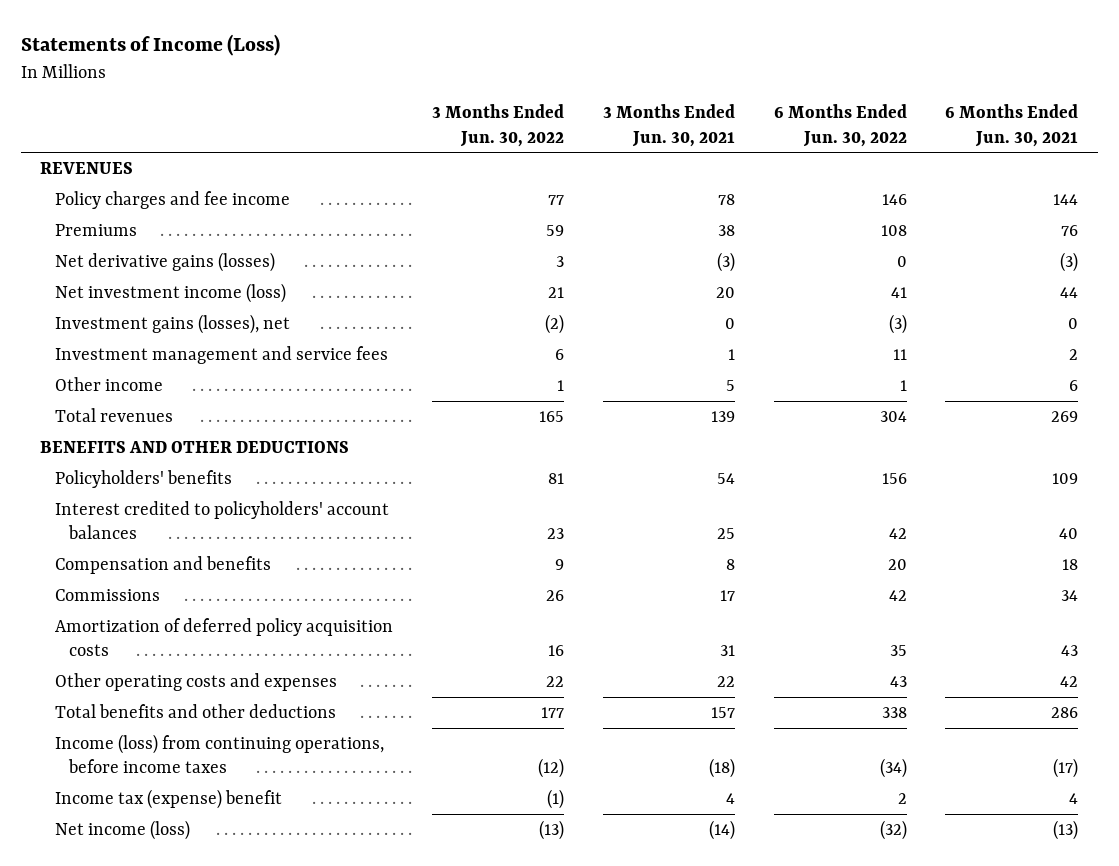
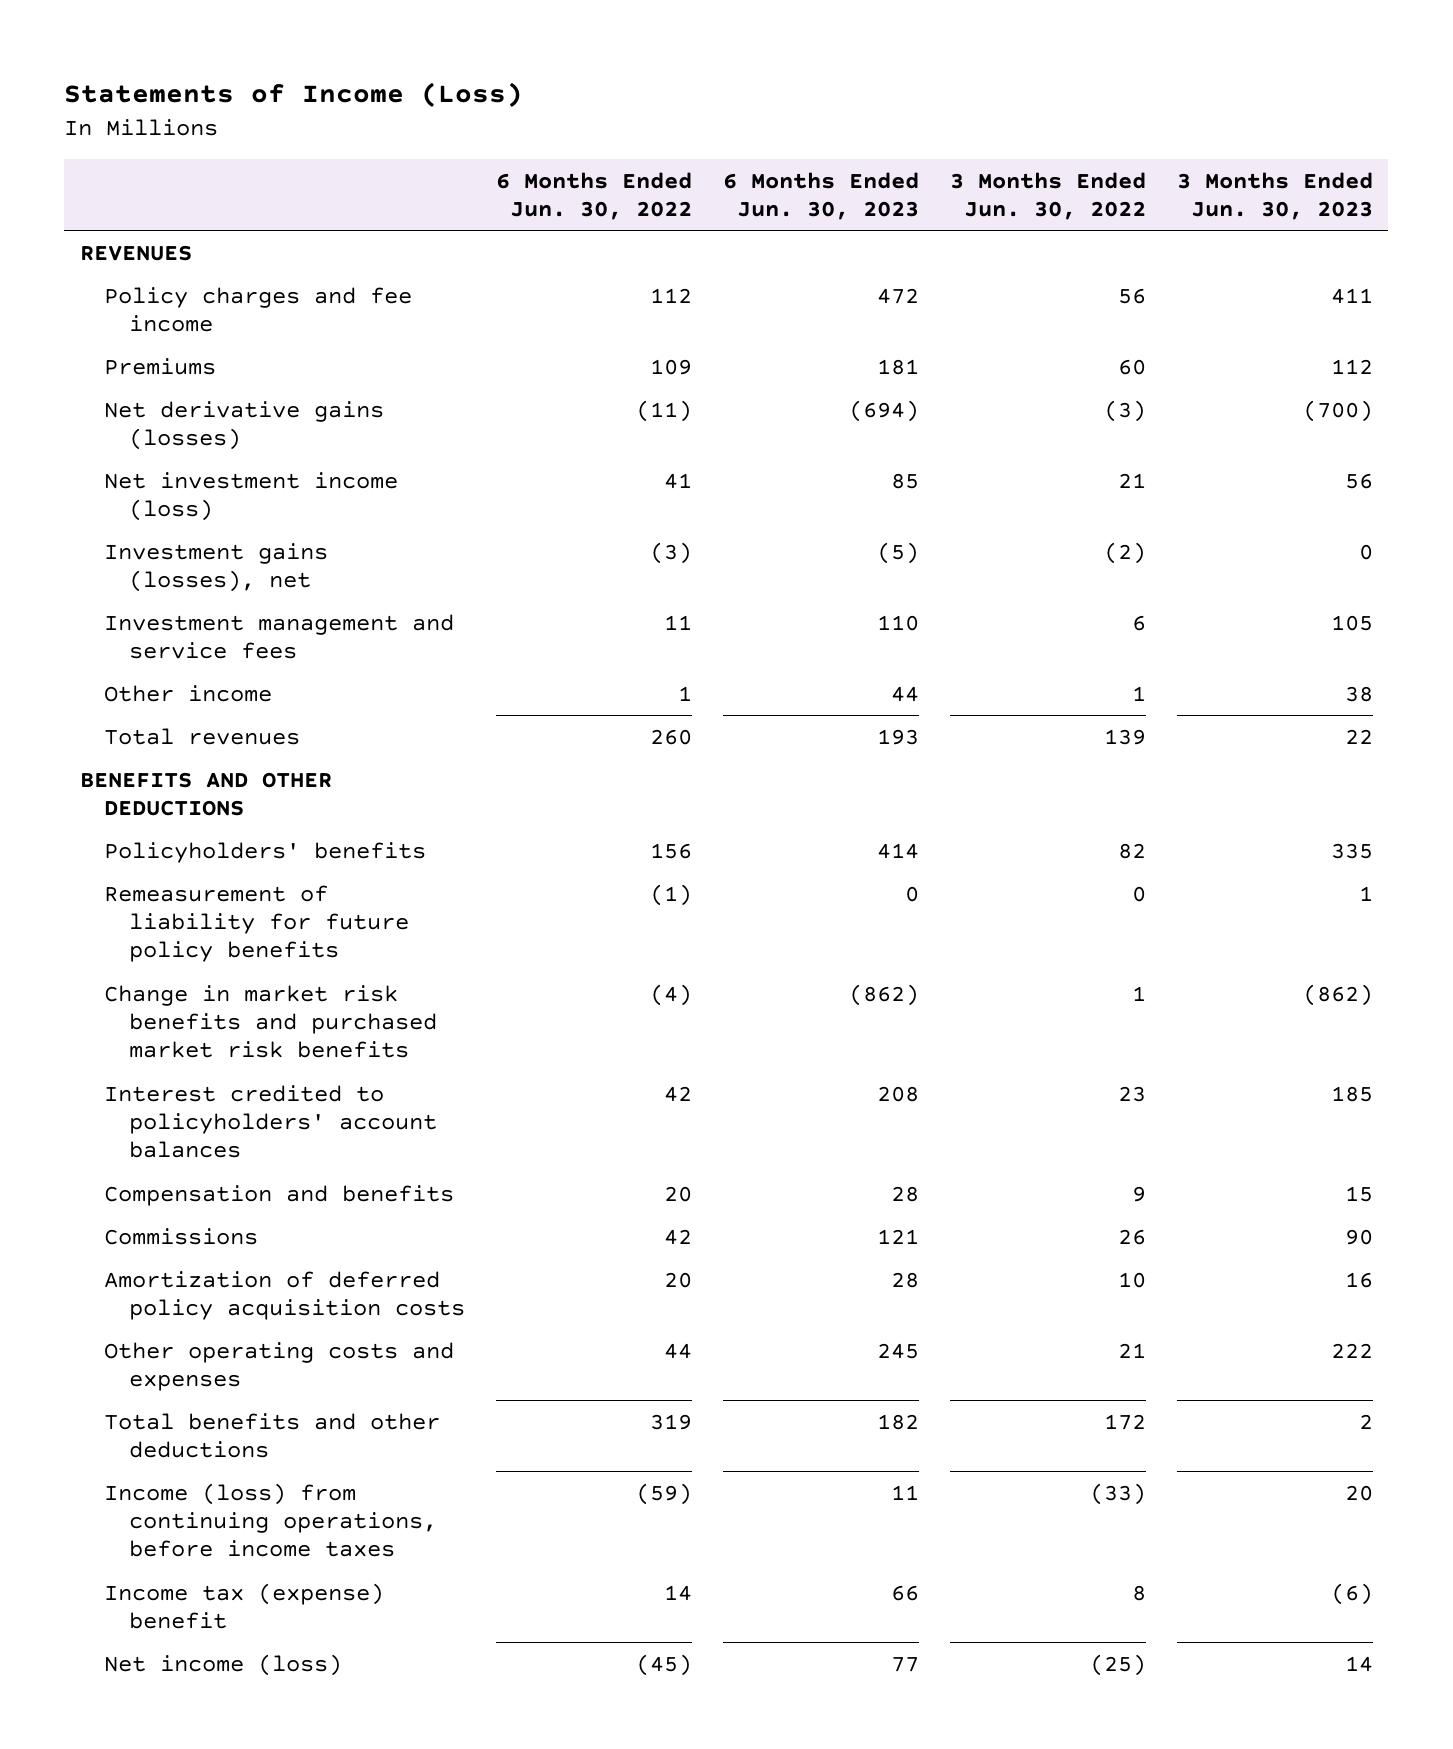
[602,104,735,147] 3 Months Ended Jun. 30, 2021 -> none
[945,104,1079,147] 6 Months Ended Jun. 30, 2021 -> none
none -> [722,171,919,220] 6 Months Ended Jun. 30, 2023
none -> [1176,171,1373,220] 3 Months Ended Jun. 30, 2023
[547,194,564,205] 77 -> [1117,287,1146,304] 56
[881,193,907,205] 146 -> [649,287,692,303] 112
[545,224,564,236] 59 -> [1117,358,1146,375] 60
[880,224,907,236] 108 -> [649,358,692,375] 109
[555,255,564,267] 3 -> [1103,399,1146,422] (3)
[896,255,907,267] 0 -> [635,399,692,422] (11)
[538,410,564,422] 165 -> [1103,728,1146,745] 139
[879,410,907,422] 304 -> [649,728,692,745] 260
[547,472,564,484] 81 -> [1117,842,1146,859] 82
none -> [104,884,409,963] Remeasurement of liability for future policy benefits
none -> [104,984,437,1059] Change in market risk benefits and purchased market risk benefits
[547,645,564,657] 16 -> [1117,1271,1146,1288] 10
[889,645,907,657] 35 -> [663,1271,692,1288] 20
[545,675,564,687] 22 -> [1117,1342,1146,1358] 21
[889,675,907,687] 43 -> [663,1342,692,1359] 44
[540,706,564,718] 177 -> [1103,1413,1146,1430] 172
[881,706,907,718] 338 -> [649,1413,692,1430] 319
[537,758,564,779] (12) -> [1089,1482,1146,1505] (33)
[879,758,907,779] (34) -> [635,1482,692,1505] (59)
[546,788,564,809] (1) -> [1131,1584,1146,1601] 8
[897,792,907,804] 2 -> [663,1584,692,1601] 14
[538,819,564,840] (13) -> [1089,1653,1146,1676] (25)
[879,819,907,840] (32) -> [635,1653,692,1676] (45)

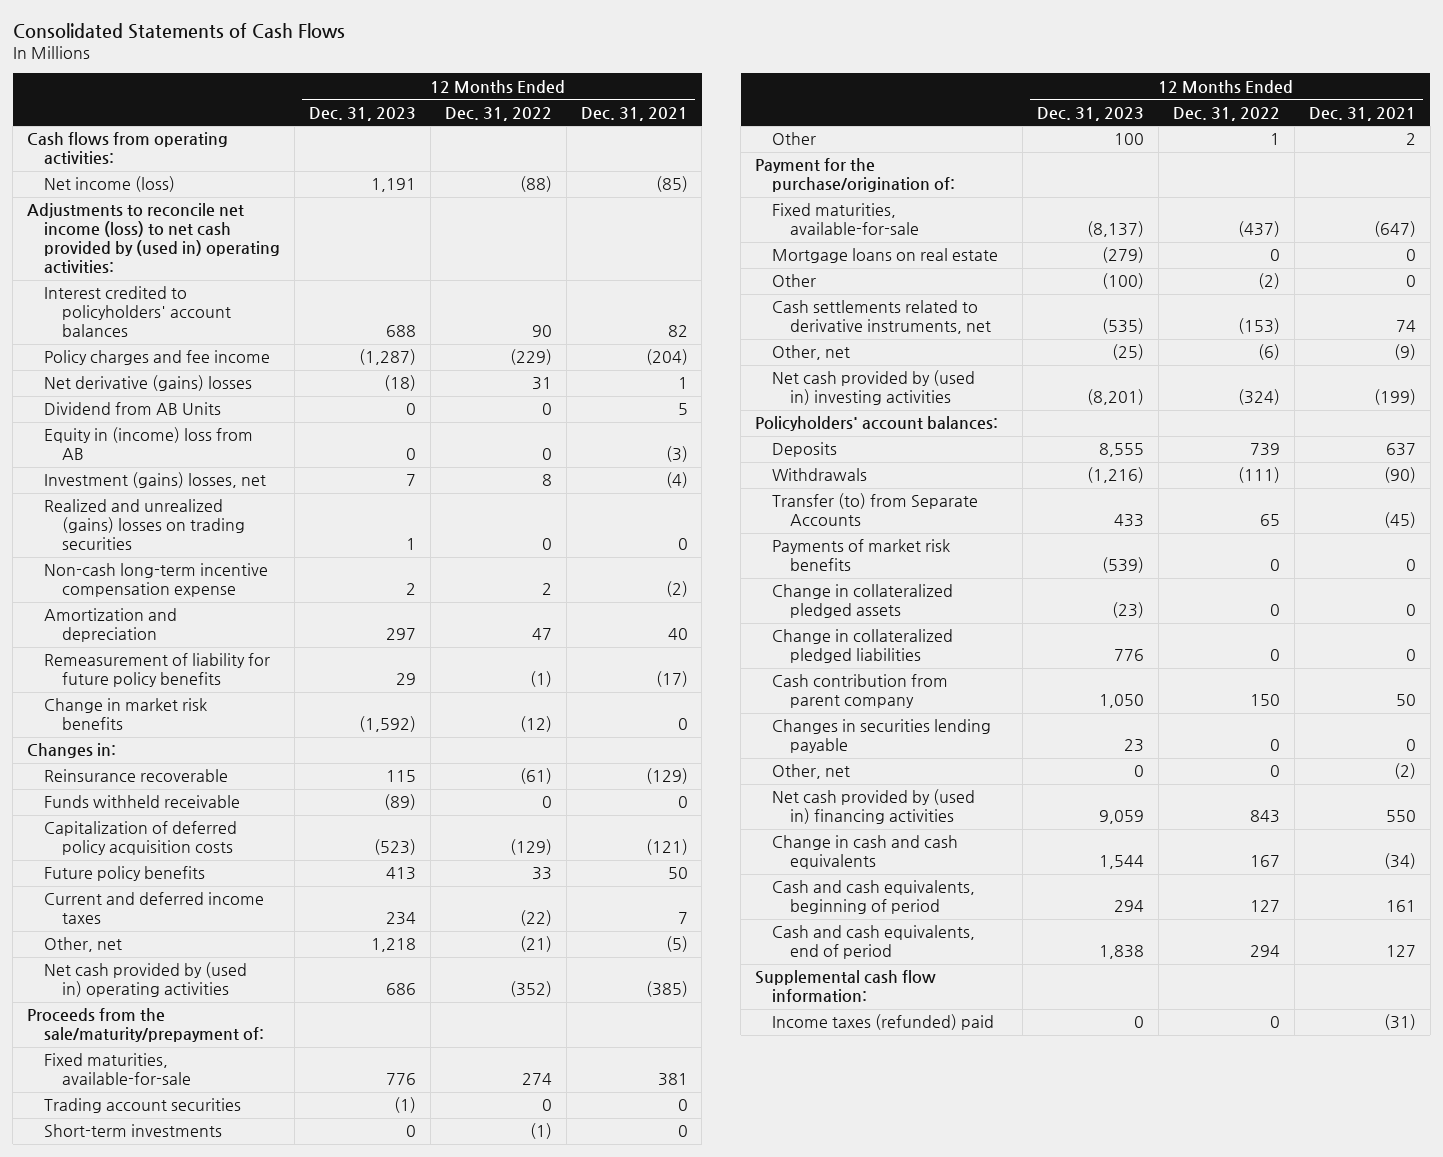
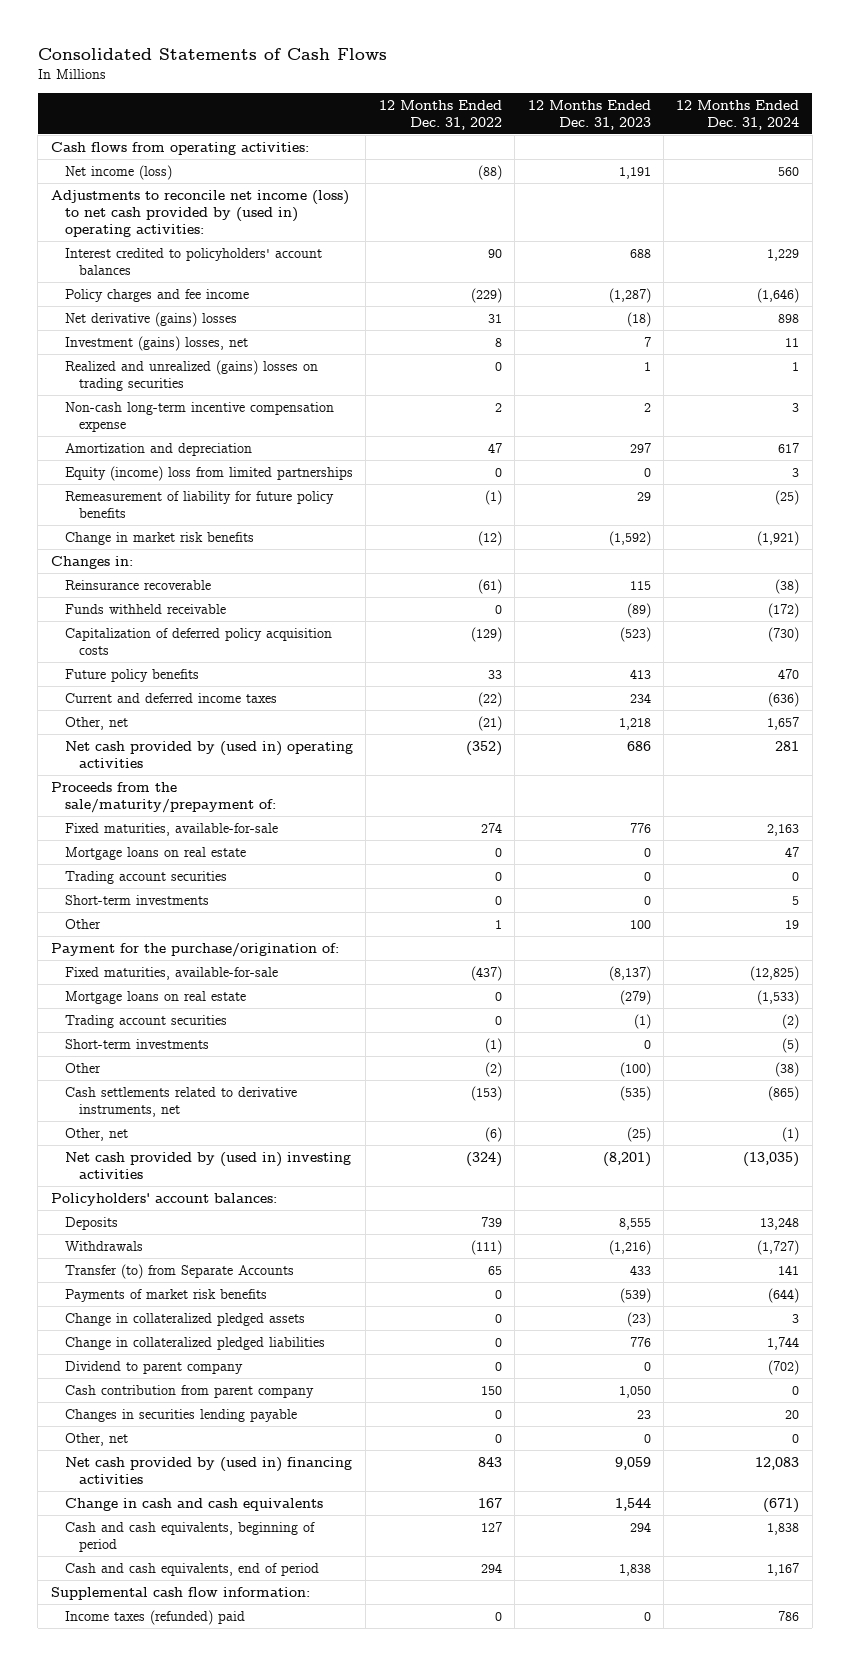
[580,106,688,121] Dec. 31, 2021 -> none
none -> [676,99,800,130] 12 Months Ended Dec. 31, 2024
[44,402,222,416] Dividend from AB Units -> none
[44,427,254,461] Equity in (income) loss from AB -> none
none -> [64,465,353,481] Equity (income) loss from limited partnerships
none -> [64,846,246,860] Mortgage loans on real estate
none -> [64,870,227,884] Trading account securities
none -> [64,894,209,905] Short-term investments
[44,1098,242,1114] Trading account securities -> [64,1014,227,1028] Trading account securities
[44,1124,223,1138] Short-term investments -> [64,1038,209,1049] Short-term investments
none -> [64,1360,243,1374] Dividend to parent company

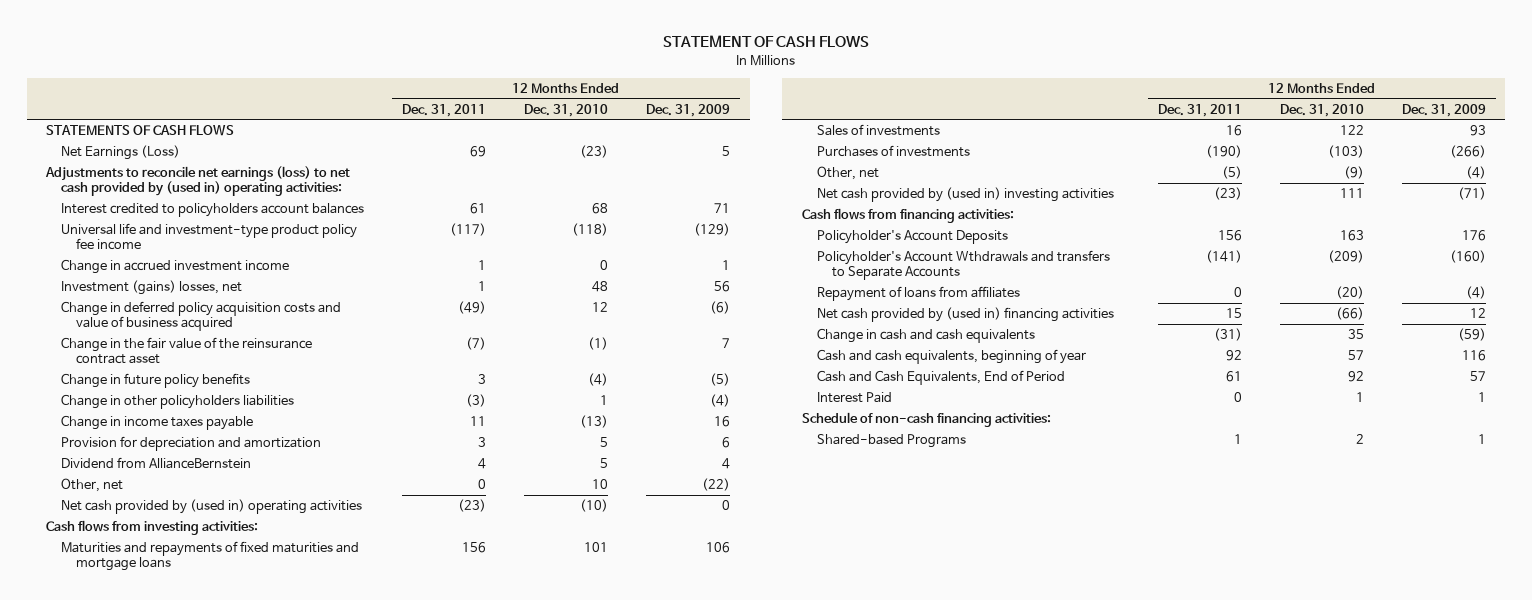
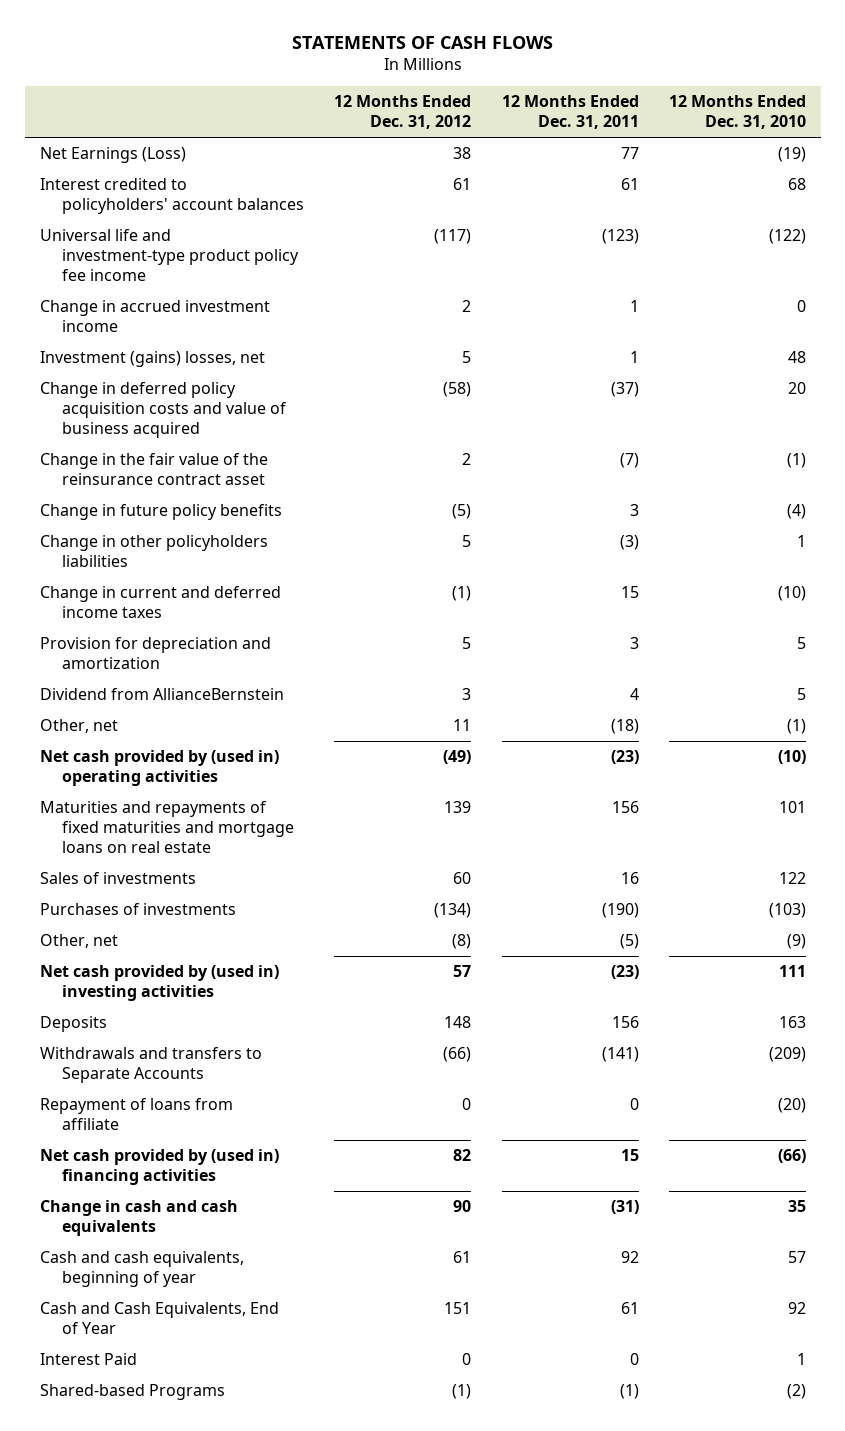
[662,35,869,48] STATEMENT OF CASH FLOWS -> [291,36,553,50] STATEMENTS OF CASH FLOWS
[646,103,731,117] Dec. 31, 2009 -> none
none -> [334,95,472,130] 12 Months Ended Dec. 31, 2012
[45,125,234,137] STATEMENTS OF CASH FLOWS -> none
[44,166,350,197] Adjustments to reconcile net earnings (loss) to net cash provided by (used in) operating activities: -> none
[469,146,486,158] 69 -> [620,147,639,160] 77
[580,145,609,159] (23) -> [777,147,806,163] (19)
[60,203,364,218] Interest credited to policyholders account balances -> [39,178,305,215] Interest credited to policyholders' account balances
[449,223,486,237] (117) -> [601,229,639,245] (123)
[572,223,609,237] (118) -> [768,229,806,245] (122)
[457,301,486,315] (49) -> [610,382,639,398] (37)
[592,302,609,313] 12 -> [787,382,806,395] 20
[60,415,253,431] Change in income taxes payable -> [39,586,281,619] Change in current and deferred income taxes
[469,416,486,427] 11 -> [620,586,639,599] 15
[580,415,609,429] (13) -> [777,586,806,602] (10)
[477,479,486,490] 0 -> [610,719,639,735] (18)
[592,479,609,490] 10 -> [786,719,806,735] (1)
[45,520,258,536] Cash flows from investing activities: -> none
[60,541,359,572] Maturities and repayments of fixed maturities and mortgage loans -> [39,801,295,854] Maturities and repayments of fixed maturities and mortgage loans on real estate
[801,208,1014,224] Cash flows from financing activities: -> none
[816,230,1008,245] Policyholder's Account Deposits -> [39,1016,107,1033] Deposits
[816,250,1110,281] Policyholder's Account Wthdrawals and transfers to Separate Accounts -> [39,1047,262,1084] Withdrawals and transfers to Separate Accounts
[816,286,1020,302] Repayment of loans from affiliates -> [39,1098,233,1131] Repayment of loans from affiliate
[816,370,1065,386] Cash and Cash Equivalents, End of Period -> [39,1302,279,1335] Cash and Cash Equivalents, End of Year
[801,412,1051,428] Schedule of non-cash financing activities: -> none
[1233,434,1242,445] 1 -> [619,1384,639,1400] (1)
[1356,434,1365,445] 2 -> [786,1384,806,1400] (2)

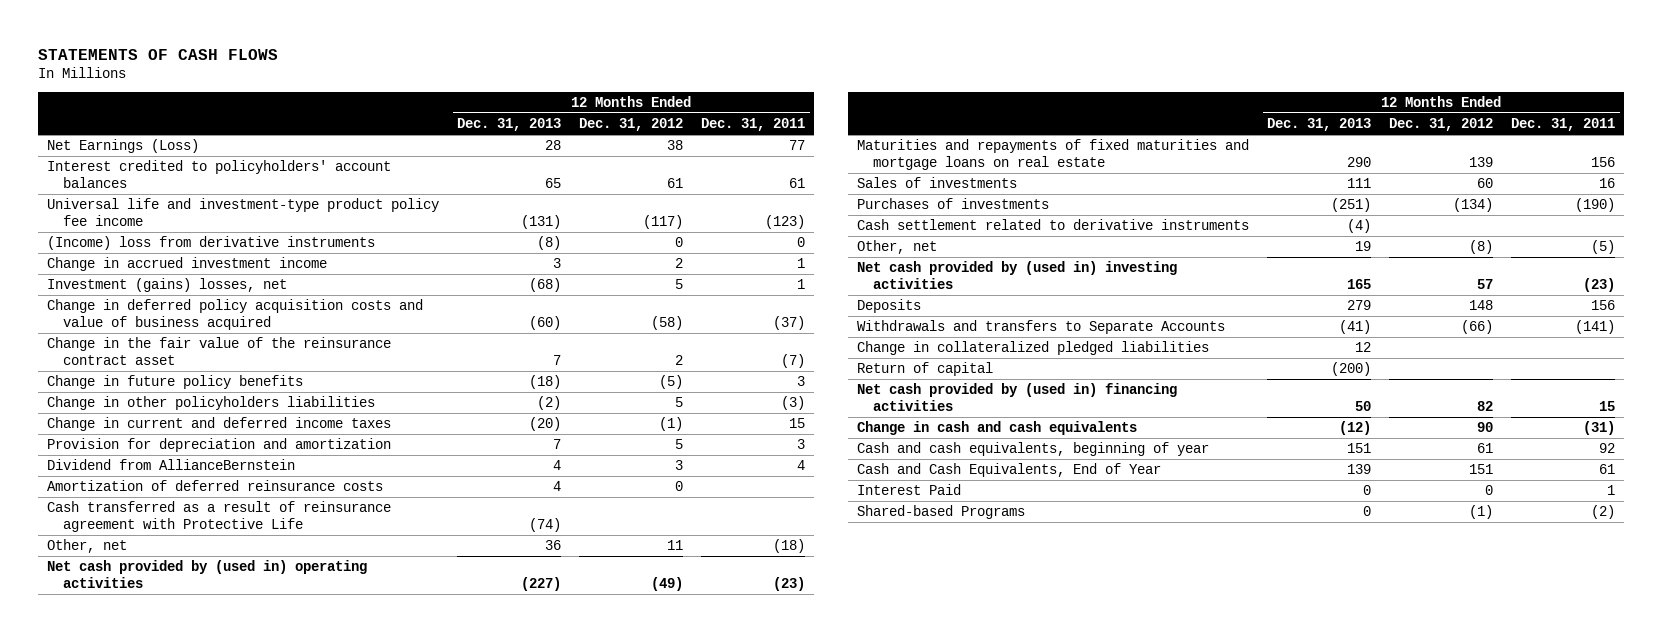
[668,95,806,130] 12 Months Ended Dec. 31, 2010 -> none
none -> [457,118,562,132] Dec. 31, 2013
none -> [47,236,376,251] (Income) loss from derivative instruments
none -> [47,480,384,492] Amortization of deferred reinsurance costs
none -> [47,501,392,533] Cash transferred as a result of reinsurance agreement with Protective Life
none -> [857,219,1250,231] Cash settlement related to derivative instruments
[39,1098,233,1131] Repayment of loans from affiliate -> none
none -> [857,341,1210,356] Change in collateralized pledged liabilities
none -> [857,362,994,377] Return of capital
[629,1353,639,1366] 0 -> [1607,485,1616,496] 1
[619,1384,639,1400] (1) -> [1591,505,1616,520] (2)

